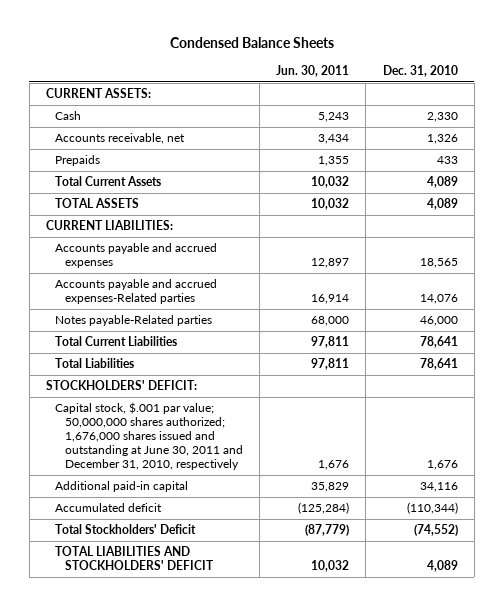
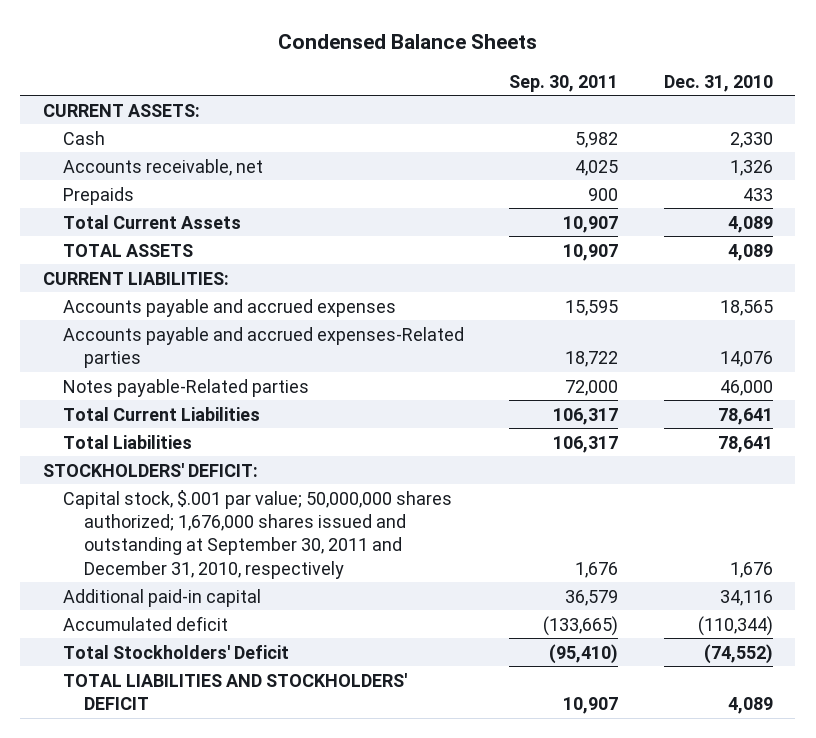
[276,64,350,77] Jun. 30, 2011 -> none
none -> [509,74,619,92] Sep. 30, 2011
[55,402,243,470] Capital stock, $.001 par value; 50,000,000 shares authorized; 1,676,000 shares issued and outstanding at June 30, 2011 and December 31, 2010, respectively -> [63,489,453,579] Capital stock, $.001 par value; 50,000,000 shares authorized; 1,676,000 shares issued and outstanding at September 30, 2011 and December 31, 2010, respectively

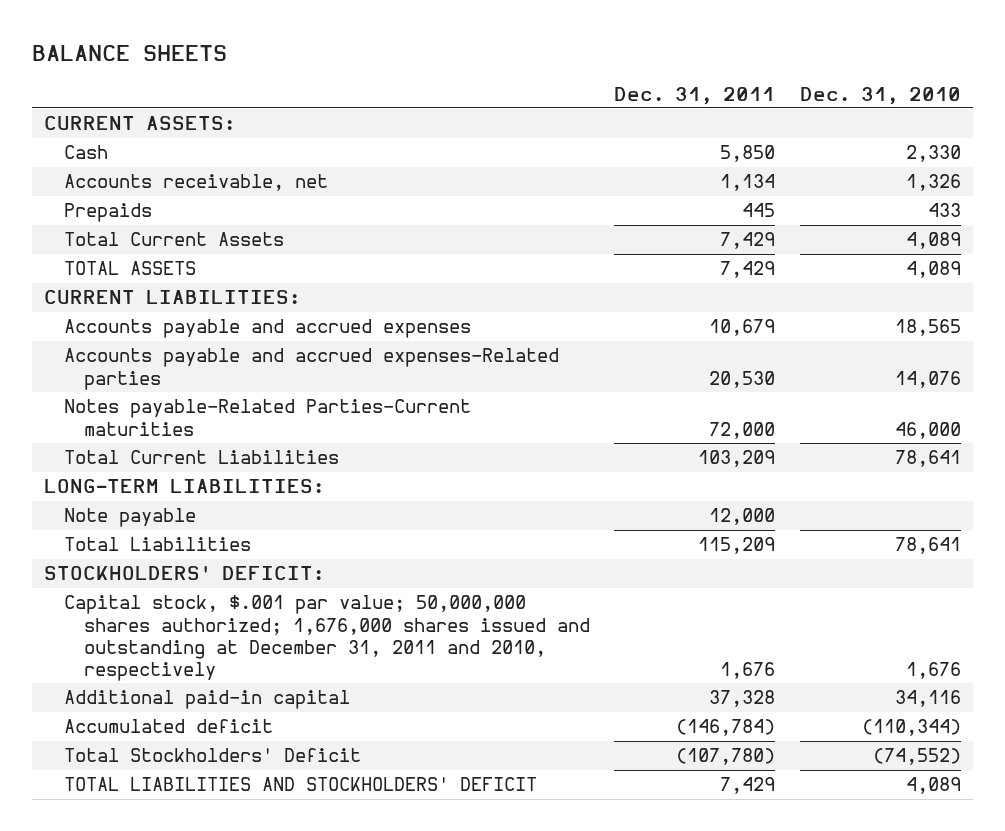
[277,33,537,49] Condensed Balance Sheets -> [31,44,227,61] BALANCE SHEETS
[509,74,619,92] Sep. 30, 2011 -> none
none -> [614,86,776,105] Dec. 31, 2011
[63,378,310,397] Notes payable-Related parties -> [63,399,471,436] Notes payable-Related Parties-Current maturities
none -> [44,479,325,494] LONG-TERM LIABILITIES:
none -> [63,508,196,528] Note payable
[63,489,453,579] Capital stock, $.001 par value; 50,000,000 shares authorized; 1,676,000 shares issued and outstanding at September 30, 2011 and December 31, 2010, respectively -> [63,595,590,681] Capital stock, $.001 par value; 50,000,000 shares authorized; 1,676,000 shares issued and outstanding at December 31, 2011 and 2010, respectively

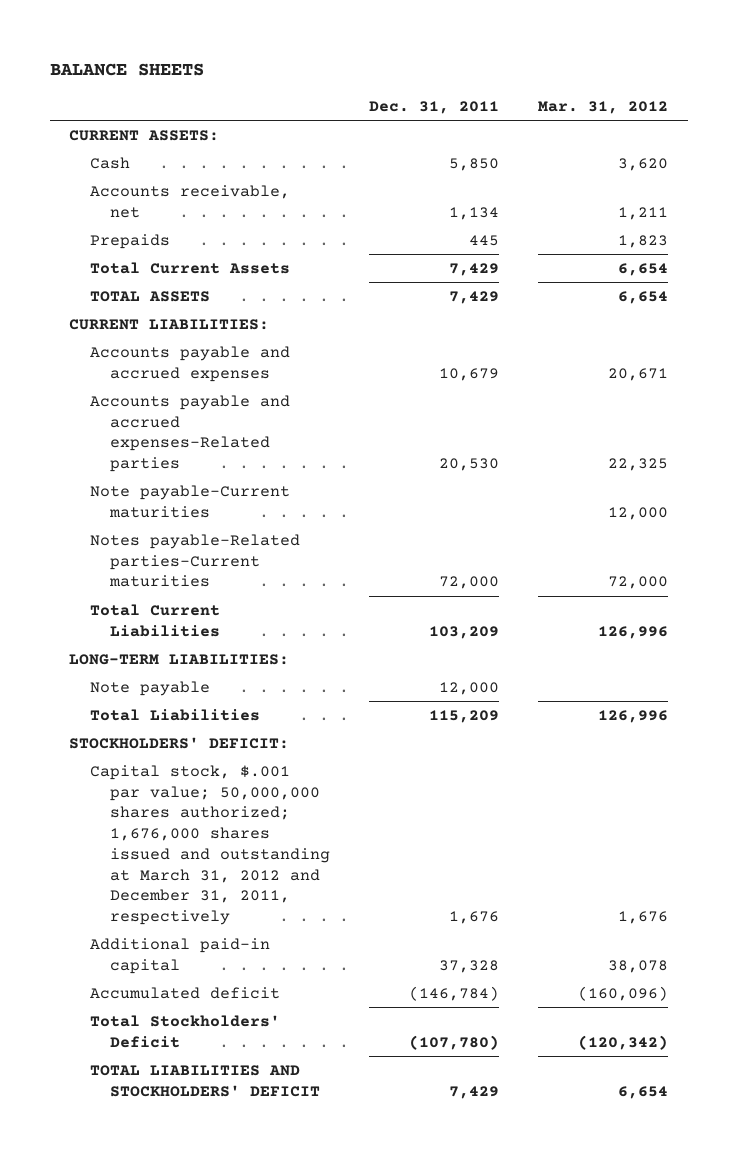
[799,86,961,105] Dec. 31, 2010 -> none
none -> [538,100,669,114] Mar. 31, 2012
none -> [89,484,290,518] Note payable-Current maturities
[63,399,471,436] Notes payable-Related Parties-Current maturities -> [89,533,300,588] Notes payable-Related parties-Current maturities
[63,595,590,681] Capital stock, $.001 par value; 50,000,000 shares authorized; 1,676,000 shares issued and outstanding at December 31, 2011 and 2010, respectively -> [89,764,330,926] Capital stock, $.001 par value; 50,000,000 shares authorized; 1,676,000 shares issued and outstanding at March 31, 2012 and December 31, 2011, respectively

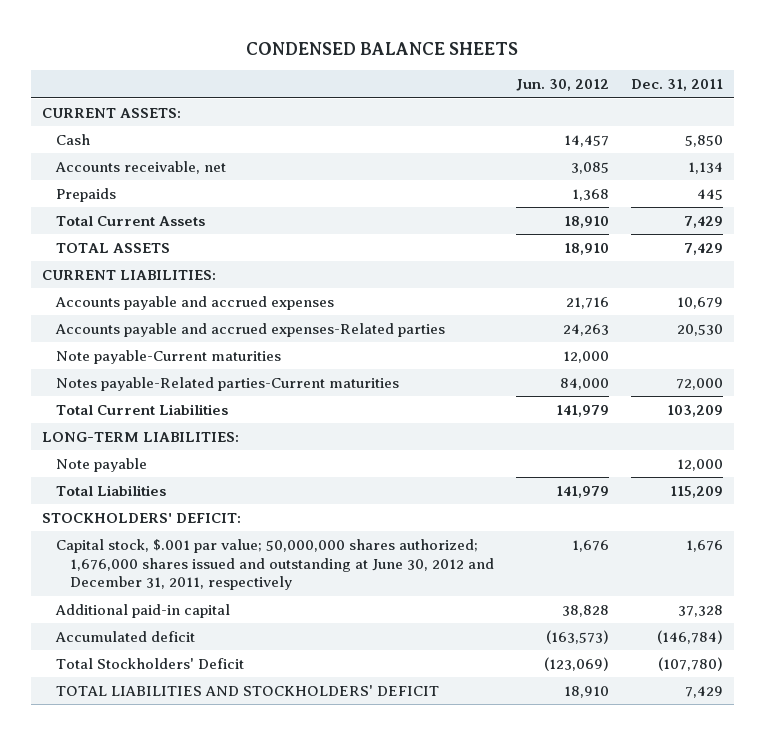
[49,63,204,77] BALANCE SHEETS -> [246,41,519,55] CONDENSED BALANCE SHEETS
[538,100,669,114] Mar. 31, 2012 -> none
none -> [515,79,609,92] Jun. 30, 2012
[89,764,330,926] Capital stock, $.001 par value; 50,000,000 shares authorized; 1,676,000 shares issued and outstanding at March 31, 2012 and December 31, 2011, respectively -> [56,538,495,591] Capital stock, $.001 par value; 50,000,000 shares authorized; 1,676,000 shares issued and outstanding at June 30, 2012 and December 31, 2011, respectively

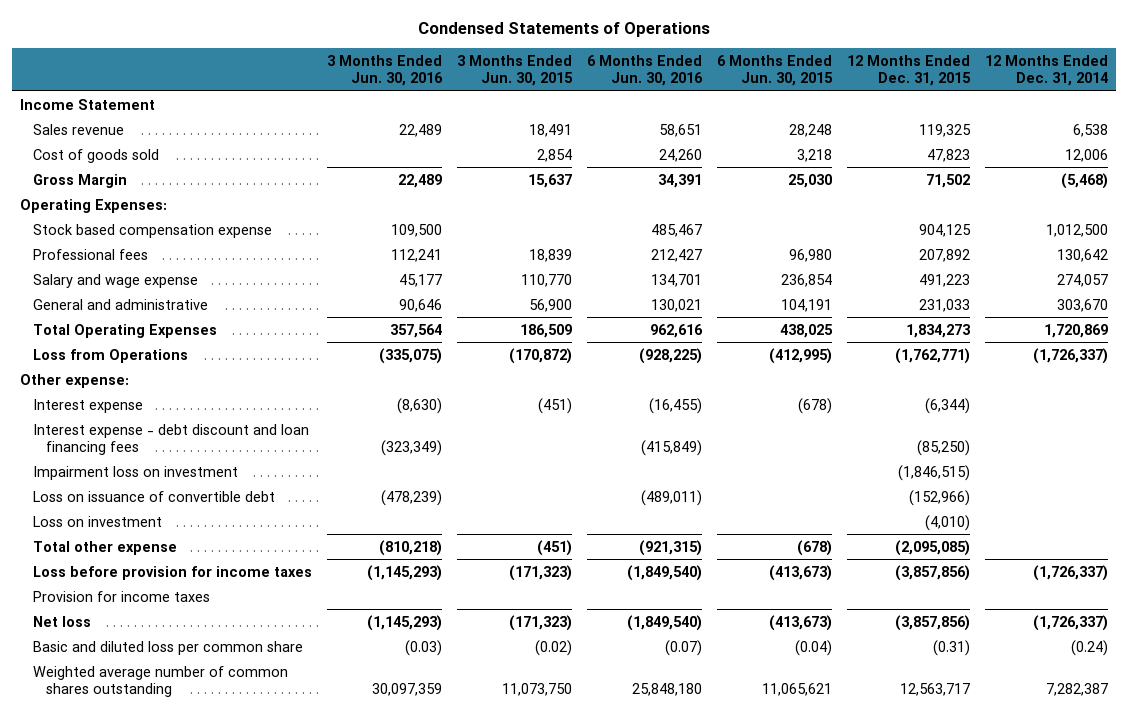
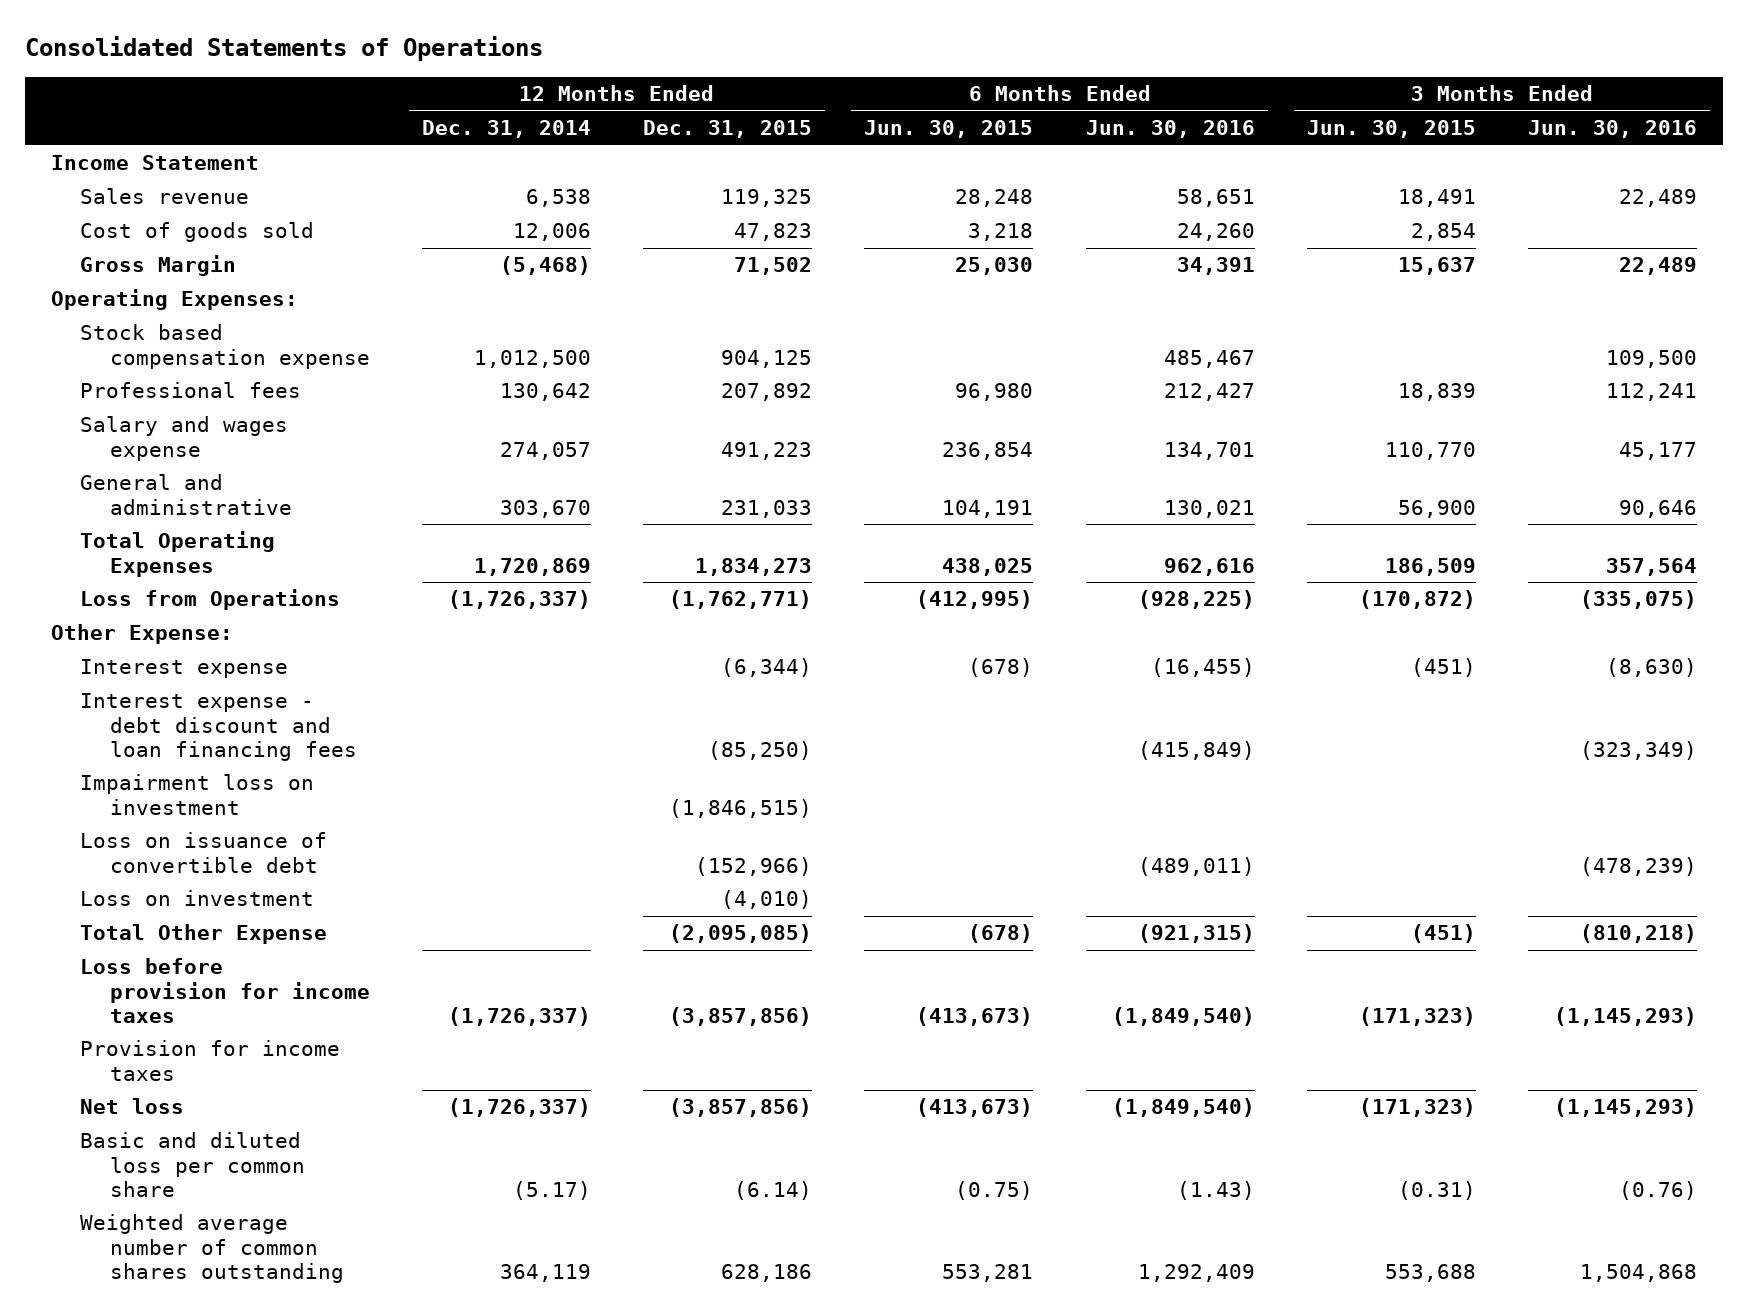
[417,22,710,38] Condensed Statements of Operations -> [24,36,543,62] Consolidated Statements of Operations
[32,273,198,288] Salary and wage expense -> [80,416,289,461] Salary and wages expense
[19,373,129,388] Other expense: -> [50,624,233,645] Other Expense:
[32,540,177,555] Total other expense -> [80,924,328,945] Total Other Expense
[404,639,442,656] (0.03) -> [1619,1180,1698,1200] (0.76)
[534,639,572,656] (0.02) -> [1397,1180,1476,1200] (0.31)
[664,639,702,656] (0.07) -> [1176,1180,1255,1200] (1.43)
[795,639,833,656] (0.04) -> [955,1180,1034,1200] (0.75)
[933,639,971,656] (0.31) -> [734,1180,813,1200] (6.14)
[1071,639,1109,656] (0.24) -> [512,1180,591,1200] (5.17)
[371,682,442,696] 30,097,359 -> [1580,1263,1698,1282] 1,504,868
[501,682,572,696] 11,073,750 -> [1384,1263,1476,1282] 553,688
[631,682,702,696] 25,848,180 -> [1137,1263,1255,1282] 1,292,409
[762,682,833,696] 11,065,621 -> [942,1263,1034,1282] 553,281
[900,682,971,696] 12,563,717 -> [721,1263,813,1282] 628,186
[1046,682,1109,696] 7,282,387 -> [499,1263,591,1282] 364,119

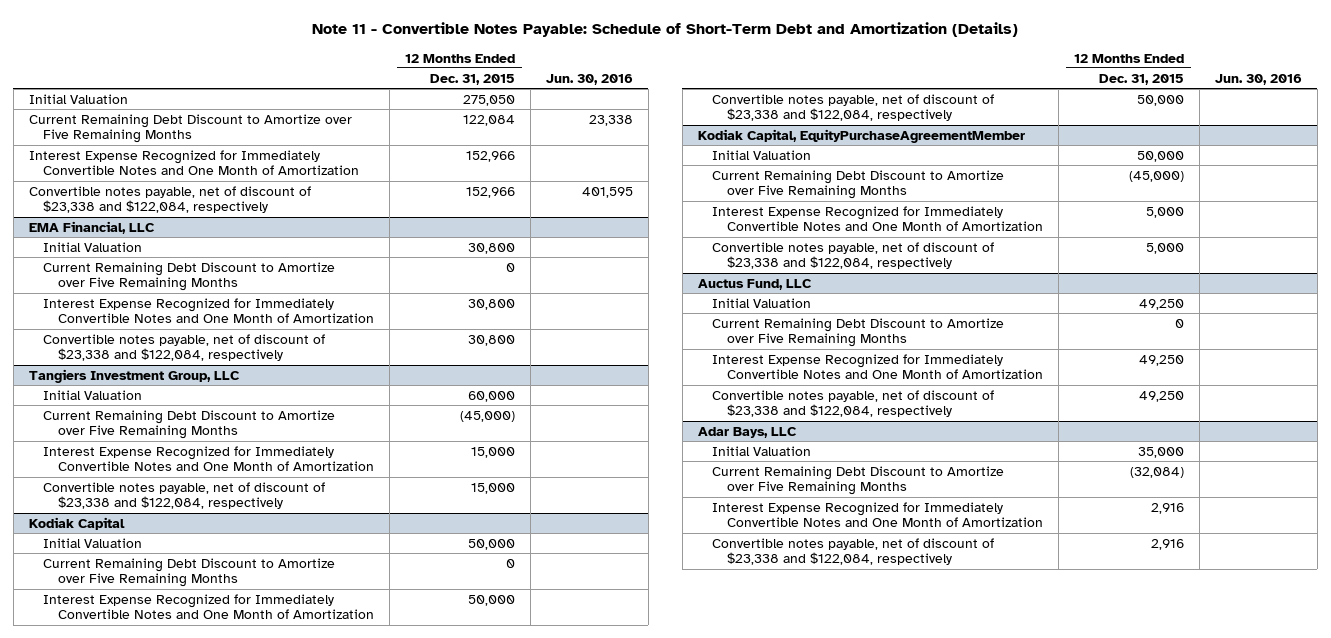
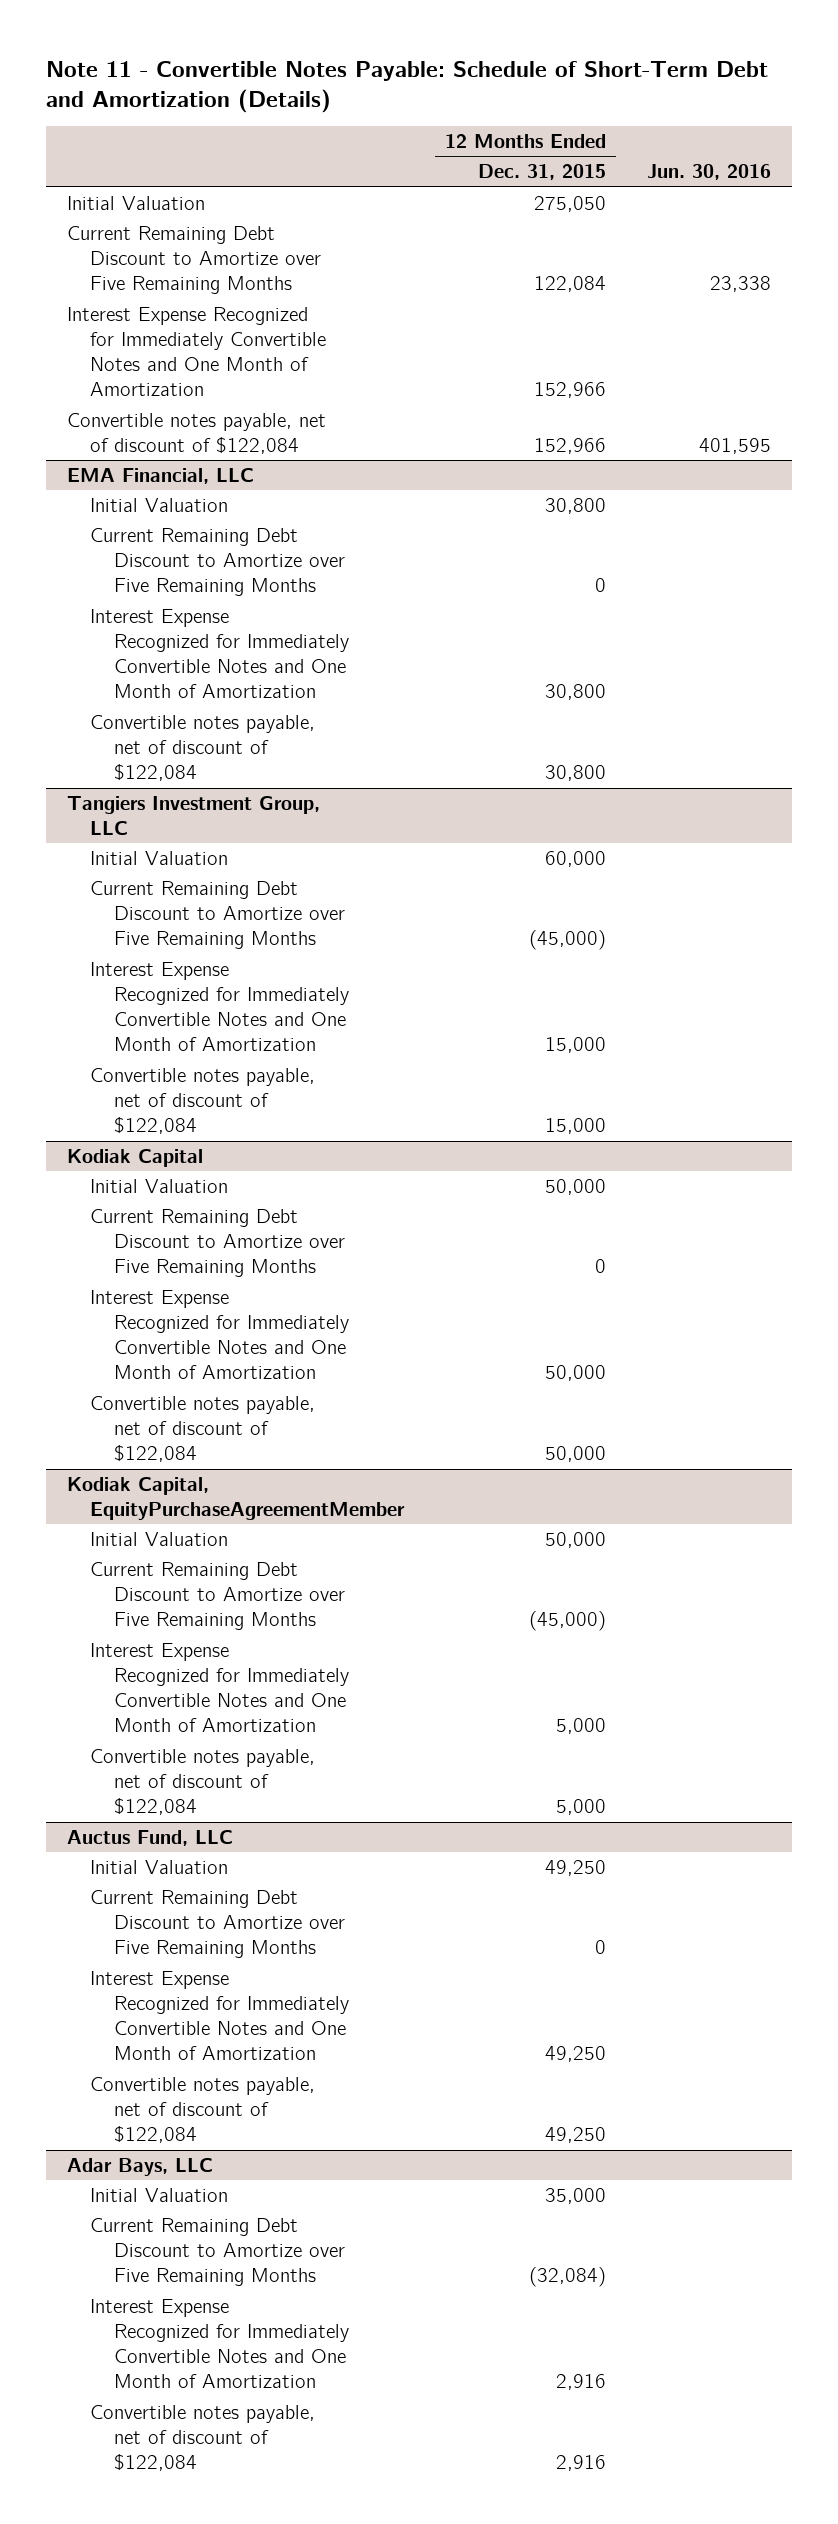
[28,185,311,214] Convertible notes payable, net of discount of $23,338 and $122,084, respectively -> [66,412,326,454] Convertible notes payable, net of discount of $122,084
[43,333,326,362] Convertible notes payable, net of discount of $23,338 and $122,084, respectively -> [90,714,316,782] Convertible notes payable, net of discount of $122,084
[43,481,326,510] Convertible notes payable, net of discount of $23,338 and $122,084, respectively -> [90,1067,316,1135] Convertible notes payable, net of discount of $122,084
[712,93,995,122] Convertible notes payable, net of discount of $23,338 and $122,084, respectively -> [90,1395,316,1463] Convertible notes payable, net of discount of $122,084
[712,241,995,270] Convertible notes payable, net of discount of $23,338 and $122,084, respectively -> [90,1748,316,1816] Convertible notes payable, net of discount of $122,084
[712,389,995,418] Convertible notes payable, net of discount of $23,338 and $122,084, respectively -> [90,2076,316,2144] Convertible notes payable, net of discount of $122,084
[712,537,995,566] Convertible notes payable, net of discount of $23,338 and $122,084, respectively -> [90,2404,316,2472] Convertible notes payable, net of discount of $122,084

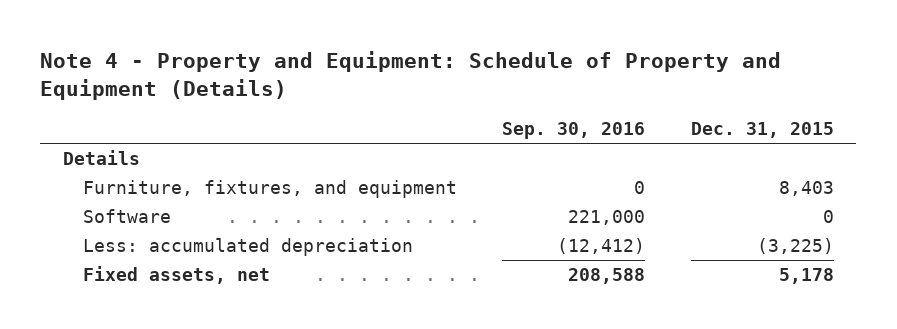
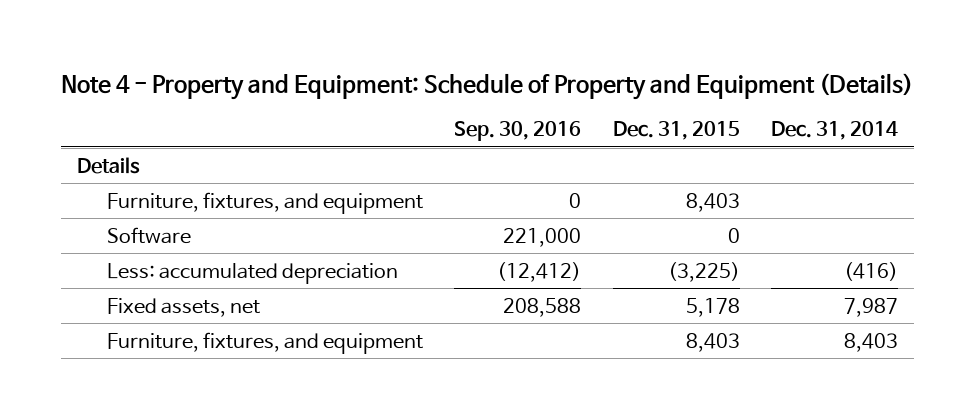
none -> [771,120,899,140] Dec. 31, 2014
none -> [107,331,424,354] Furniture, fixtures, and equipment

